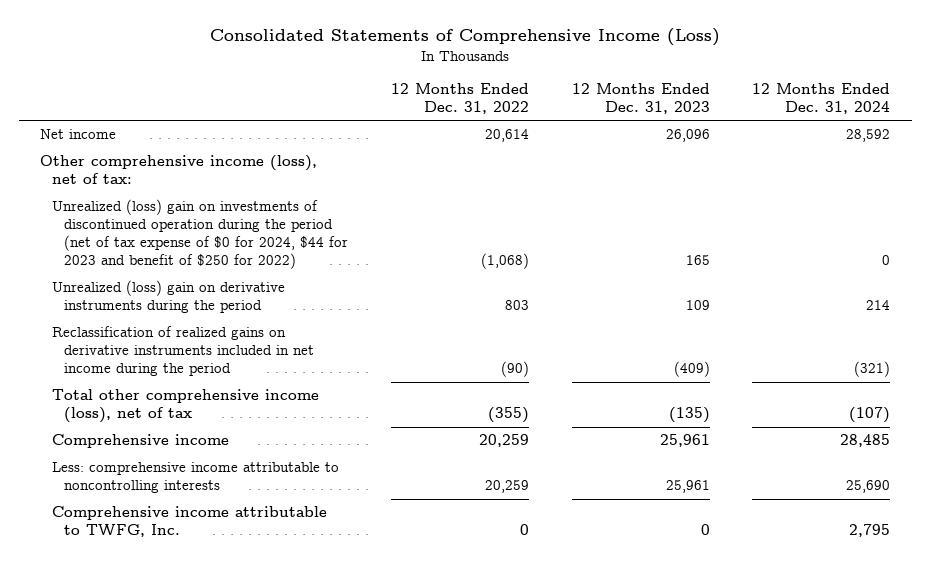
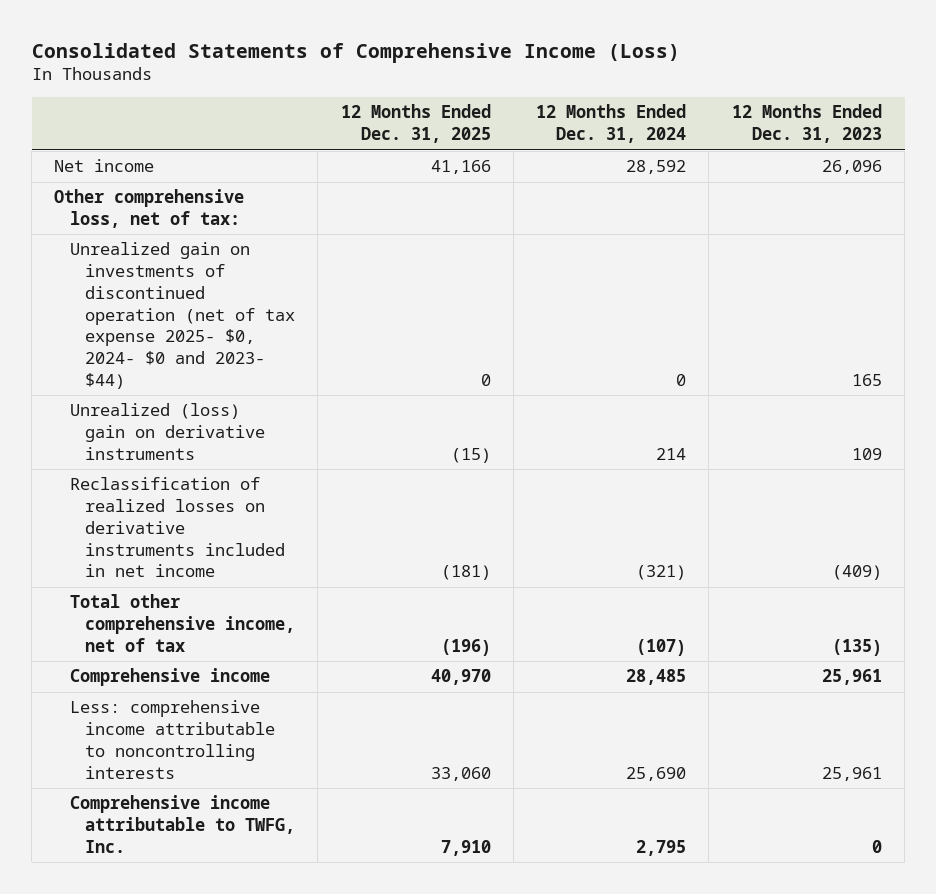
[390,82,529,114] 12 Months Ended Dec. 31, 2022 -> none
none -> [340,104,491,144] 12 Months Ended Dec. 31, 2025
[40,155,318,185] Other comprehensive income (loss), net of tax: -> [54,189,245,229] Other comprehensive loss, net of tax:
[52,199,348,270] Unrealized (loss) gain on investments of discontinued operation during the period (net of tax expense of $0 for 2024, $44 for 2023 and benefit of $250 for 2022) -> [69,242,295,389] Unrealized gain on investments of discontinued operation (net of tax expense 2025- $0, 2024- $0 and 2023- $44)
[52,280,286,314] Unrealized (loss) gain on derivative instruments during the period -> [69,403,265,460] Unrealized (loss) gain on derivative instruments
[52,326,314,377] Reclassification of realized gains on derivative instruments included in net income during the period -> [69,477,285,578] Reclassification of realized losses on derivative instruments included in net income
[52,389,320,424] Total other comprehensive income (loss), net of tax -> [69,594,295,652] Total other comprehensive income, net of tax

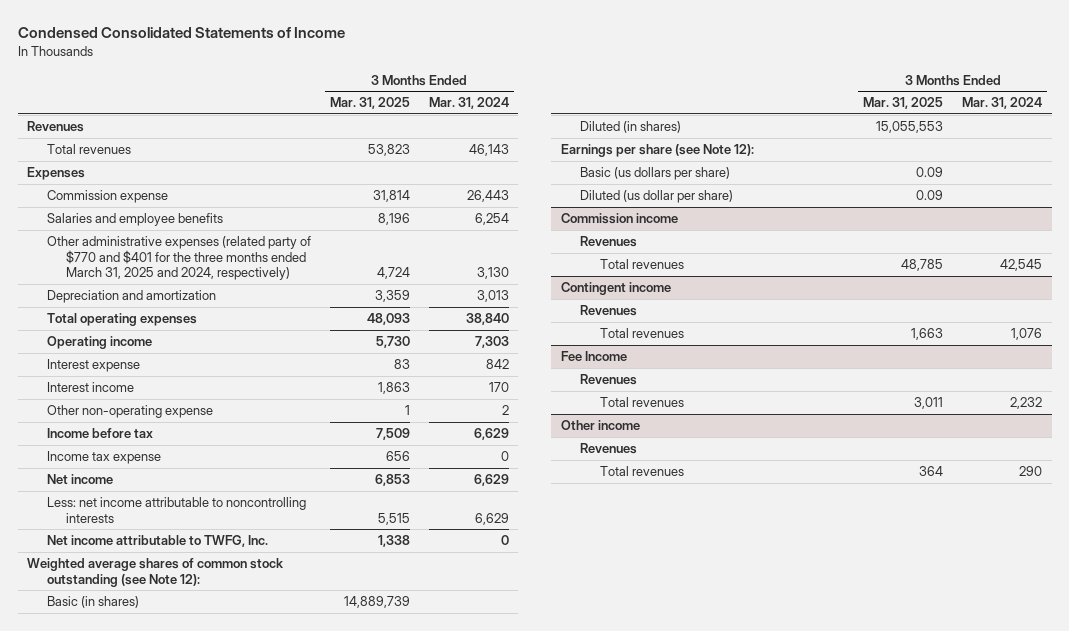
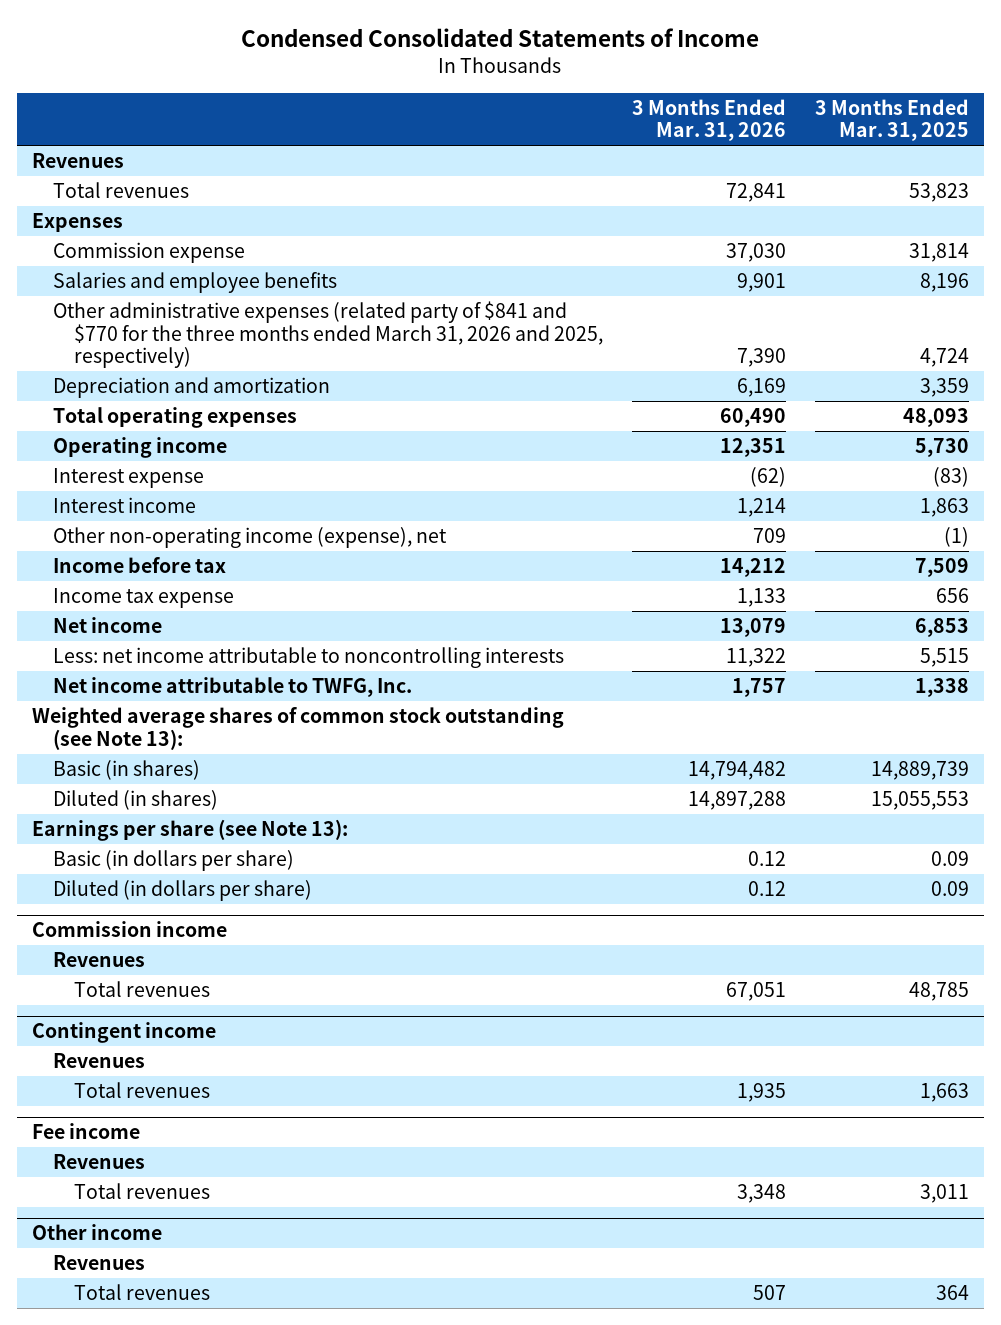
[428,97,509,110] Mar. 31, 2024 -> none
none -> [631,98,786,142] 3 Months Ended Mar. 31, 2026
[46,236,311,281] Other administrative expenses (related party of $770 and $401 for the three months ended March 31, 2025 and 2024, respectively) -> [52,301,603,369] Other administrative expenses (related party of $841 and $770 for the three months ended March 31, 2026 and 2025, respectively)
[393,359,410,370] 83 -> [933,467,970,488] (83)
[46,405,213,419] Other non-operating expense -> [52,527,447,549] Other non-operating income (expense), net
[404,405,410,416] 1 -> [944,527,970,548] (1)
[27,558,285,587] Weighted average shares of common stock outstanding (see Note 12): -> [31,707,564,750] Weighted average shares of common stock outstanding (see Note 13):
[560,144,754,158] Earnings per share (see Note 12): -> [31,819,348,842] Earnings per share (see Note 13):
[580,167,731,181] Basic (us dollars per share) -> [52,850,294,872] Basic (in dollars per share)
[580,190,734,204] Diluted (us dollar per share) -> [52,880,312,902] Diluted (in dollars per share)
[560,351,627,362] Fee Income -> [31,1123,140,1140] Fee income

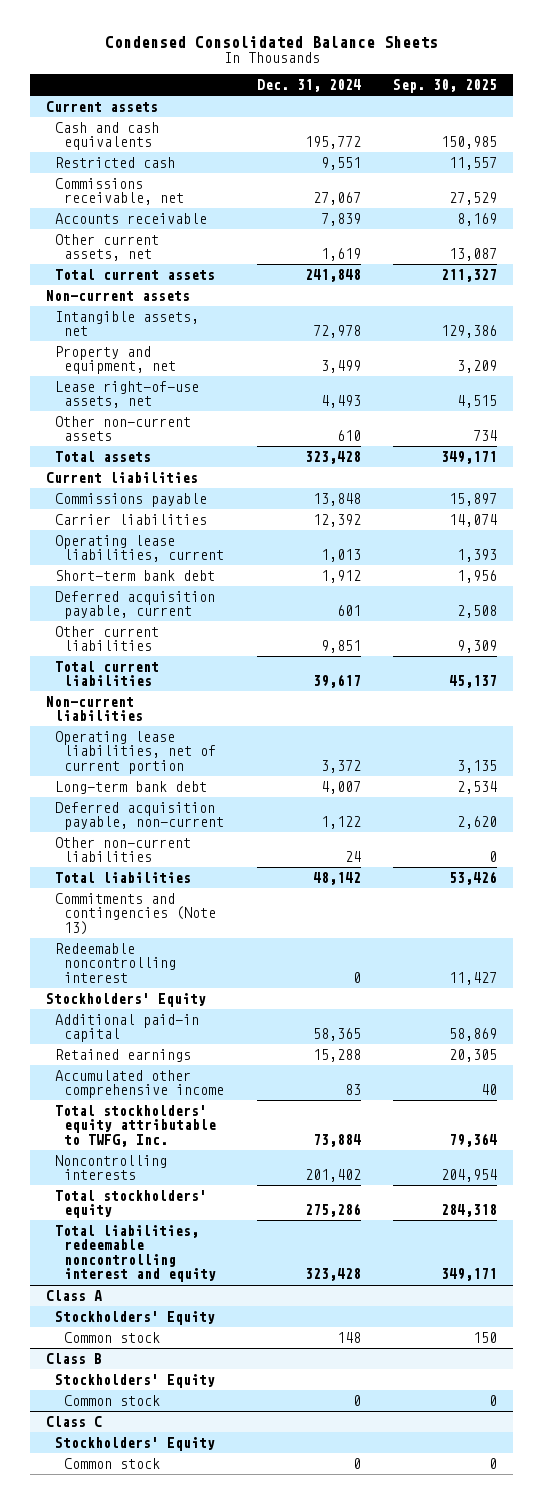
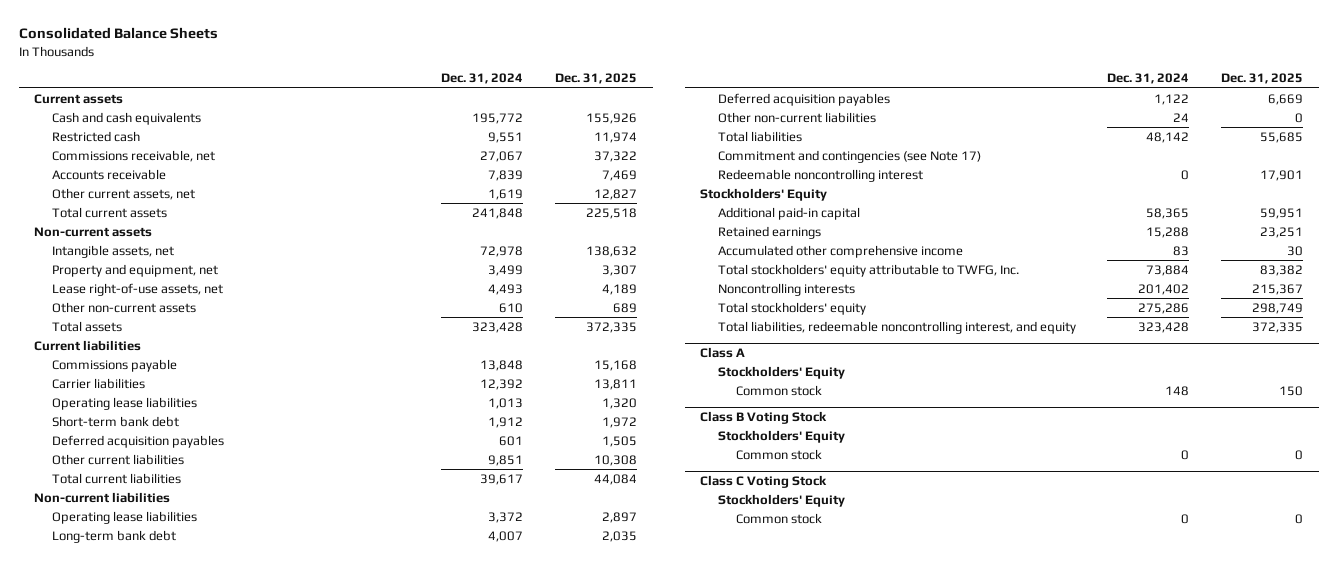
[104,35,438,48] Condensed Consolidated Balance Sheets -> [18,27,218,40] Consolidated Balance Sheets
[392,78,497,93] Sep. 30, 2025 -> none
none -> [554,73,637,85] Dec. 31, 2025
[55,534,225,563] Operating lease liabilities, current -> [51,396,197,410] Operating lease liabilities
[55,590,216,620] Deferred acquisition payable, current -> [51,434,224,448] Deferred acquisition payables
[55,730,217,774] Operating lease liabilities, net of current portion -> [51,510,197,524] Operating lease liabilities
[55,801,225,831] Deferred acquisition payable, non-current -> [717,92,890,106] Deferred acquisition payables
[55,892,217,935] Commitments and contingencies (Note 13) -> [717,149,981,163] Commitment and contingencies (see Note 17)
[55,1224,217,1283] Total liabilities, redeemable noncontrolling interest and equity -> [717,320,1076,334] Total liabilities, redeemable noncontrolling interest, and equity
[46,1352,103,1364] Class B -> [700,411,828,425] Class B Voting Stock
[46,1415,103,1427] Class C -> [700,475,828,489] Class C Voting Stock

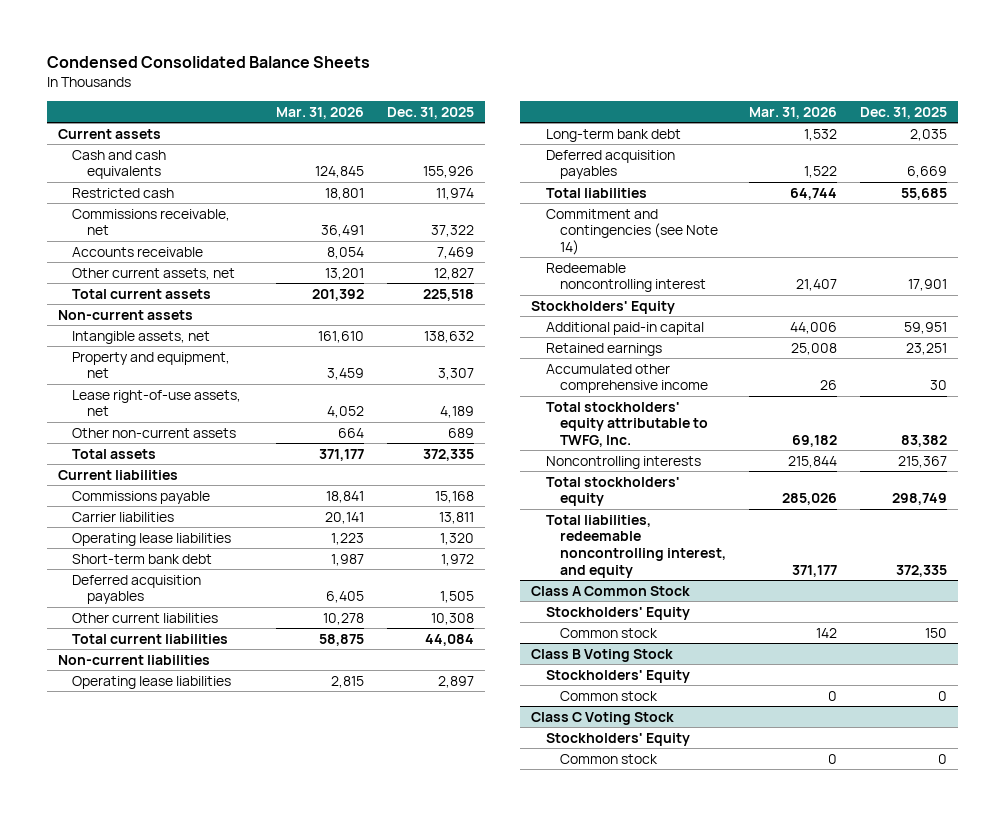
[18,27,218,40] Consolidated Balance Sheets -> [46,56,370,69] Condensed Consolidated Balance Sheets
[441,73,524,85] Dec. 31, 2024 -> none
none -> [275,106,364,119] Mar. 31, 2026
[717,111,876,123] Other non-current liabilities -> none
[717,149,981,163] Commitment and contingencies (see Note 17) -> [545,208,718,255] Commitment and contingencies (see Note 14)
[700,347,746,359] Class A -> [531,585,691,596] Class A Common Stock

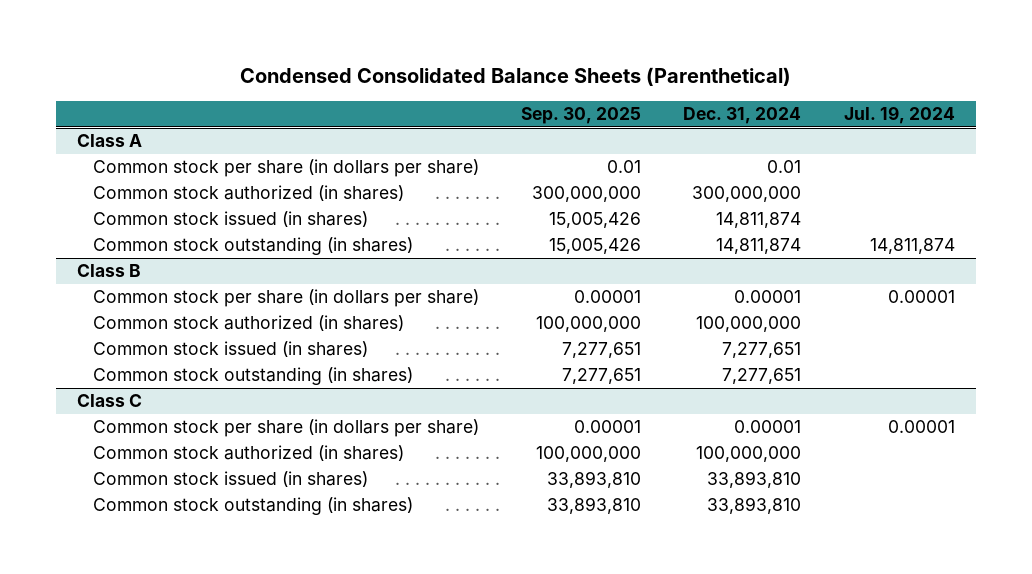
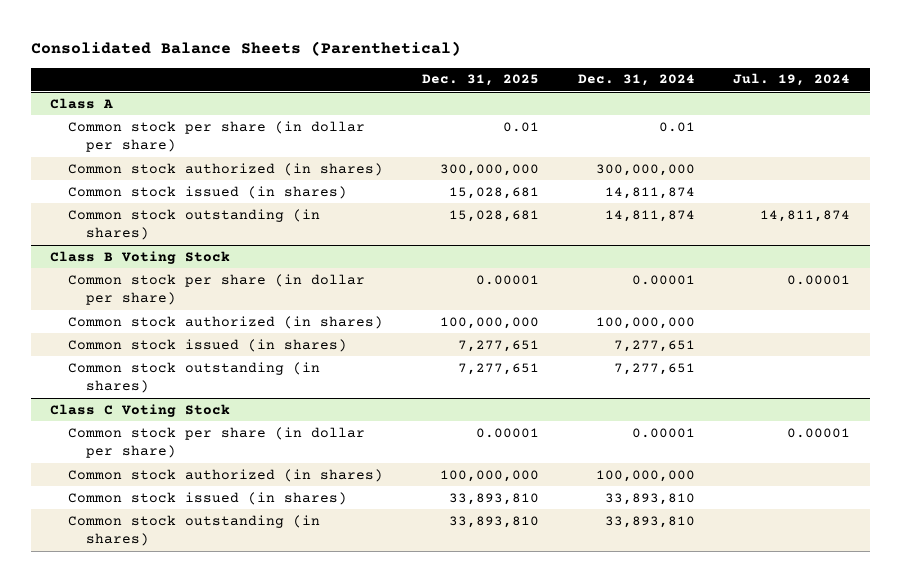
[240,67,792,87] Condensed Consolidated Balance Sheets (Parenthetical) -> [30,41,461,57] Consolidated Balance Sheets (Parenthetical)
[521,107,642,125] Sep. 30, 2025 -> none
none -> [422,74,540,87] Dec. 31, 2025
[92,159,479,178] Common stock per share (in dollars per share) -> [68,120,366,153] Common stock per share (in dollar per share)
[77,264,142,278] Class B -> [50,250,231,264] Class B Voting Stock
[92,289,479,308] Common stock per share (in dollars per share) -> [68,273,366,306] Common stock per share (in dollar per share)
[77,394,143,408] Class C -> [50,403,231,417] Class C Voting Stock
[92,419,479,438] Common stock per share (in dollars per share) -> [68,426,366,459] Common stock per share (in dollar per share)

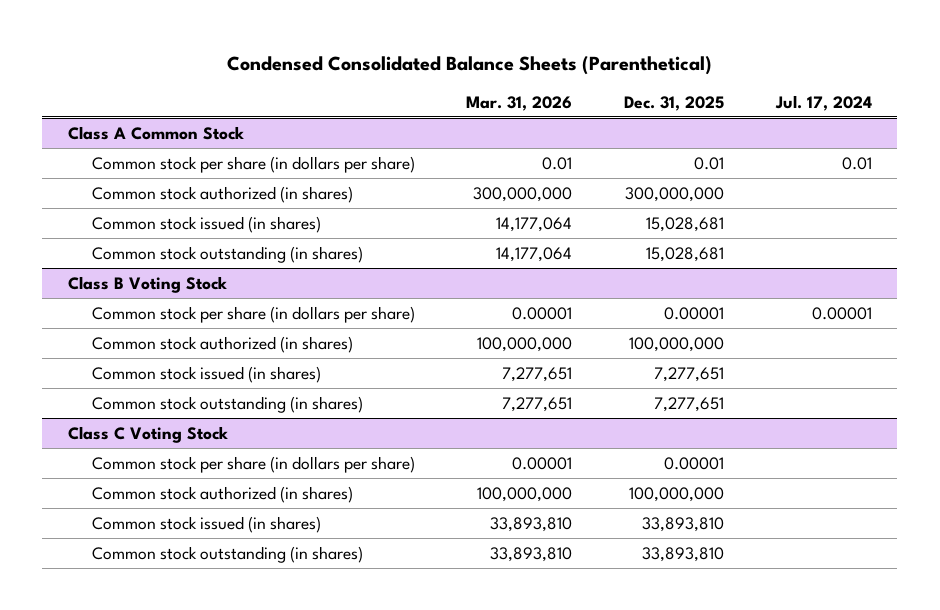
[30,41,461,57] Consolidated Balance Sheets (Parenthetical) -> [226,55,712,75] Condensed Consolidated Balance Sheets (Parenthetical)
[577,74,695,87] Dec. 31, 2024 -> none
[733,73,851,87] Jul. 19, 2024 -> none
none -> [466,95,573,111] Mar. 31, 2026
none -> [774,94,872,111] Jul. 17, 2024
[50,97,114,109] Class A -> [68,125,245,140] Class A Common Stock
[68,120,366,153] Common stock per share (in dollar per share) -> [91,155,415,173] Common stock per share (in dollars per share)
[68,273,366,306] Common stock per share (in dollar per share) -> [91,305,415,323] Common stock per share (in dollars per share)
[68,426,366,459] Common stock per share (in dollar per share) -> [91,455,415,473] Common stock per share (in dollars per share)

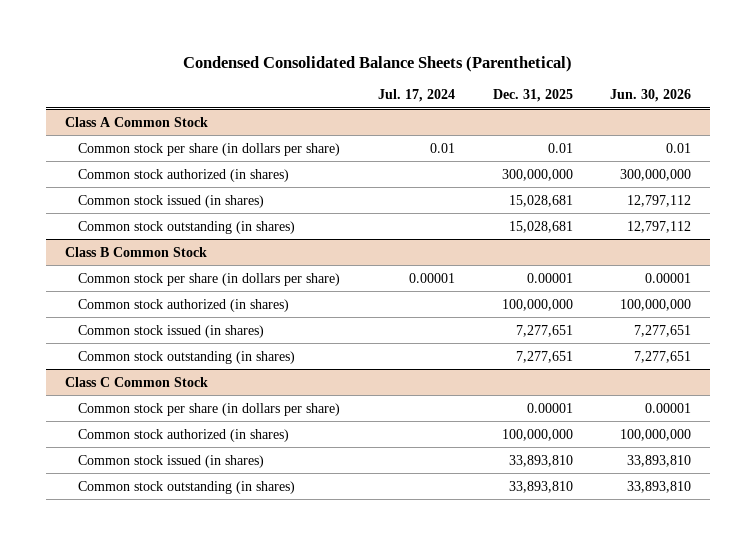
[466,95,573,111] Mar. 31, 2026 -> none
none -> [610,89,692,103] Jun. 30, 2026
[68,275,228,293] Class B Voting Stock -> [64,246,207,257] Class B Common Stock
[68,425,229,443] Class C Voting Stock -> [64,376,208,387] Class C Common Stock

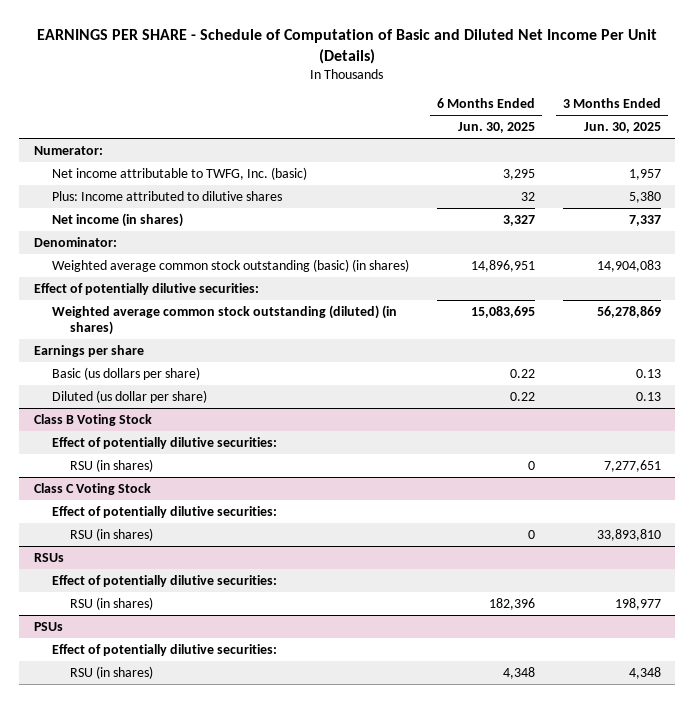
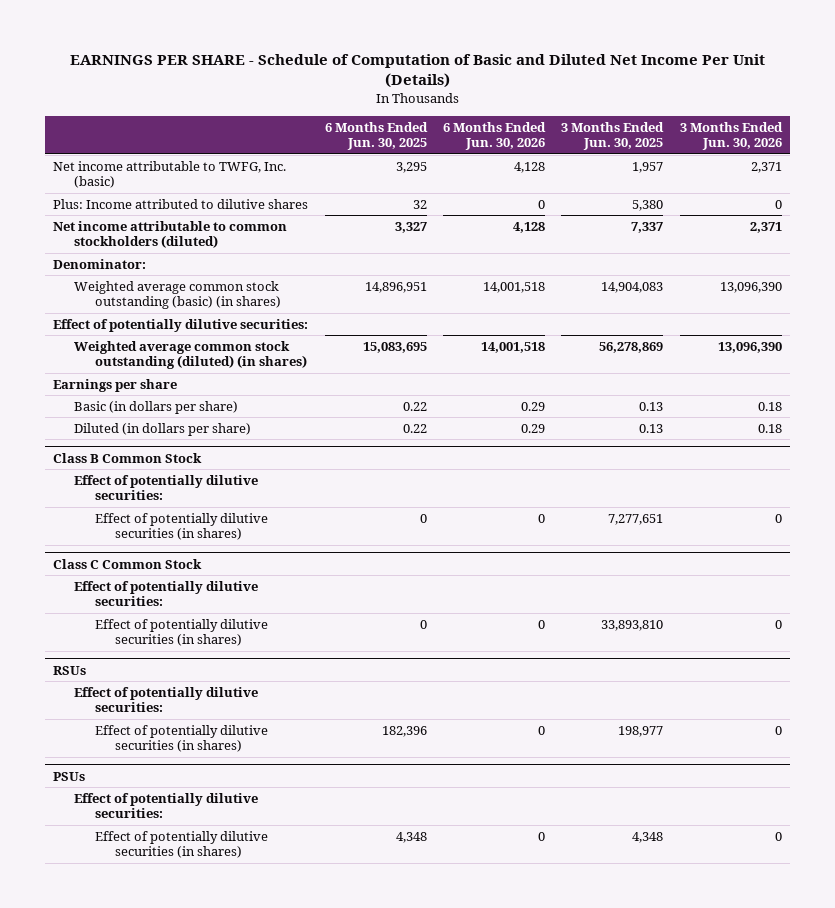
none -> [443,121,547,151] 6 Months Ended Jun. 30, 2026
none -> [679,121,783,151] 3 Months Ended Jun. 30, 2026
[33,145,103,155] Numerator: -> none
[51,212,183,227] Net income (in shares) -> [53,220,288,249] Net income attributable to common stockholders (diluted)
[51,366,200,380] Basic (us dollars per share) -> [74,400,239,414] Basic (in dollars per share)
[51,389,207,403] Diluted (us dollar per share) -> [74,422,252,436] Diluted (in dollars per share)
[33,413,152,426] Class B Voting Stock -> [53,452,203,463] Class B Common Stock
[70,458,154,472] RSU (in shares) -> [94,512,268,541] Effect of potentially dilutive securities (in shares)
[33,482,151,495] Class C Voting Stock -> [53,558,203,569] Class C Common Stock
[70,527,154,541] RSU (in shares) -> [94,618,268,647] Effect of potentially dilutive securities (in shares)
[70,596,154,610] RSU (in shares) -> [94,724,268,753] Effect of potentially dilutive securities (in shares)
[70,665,154,679] RSU (in shares) -> [94,830,268,859] Effect of potentially dilutive securities (in shares)

